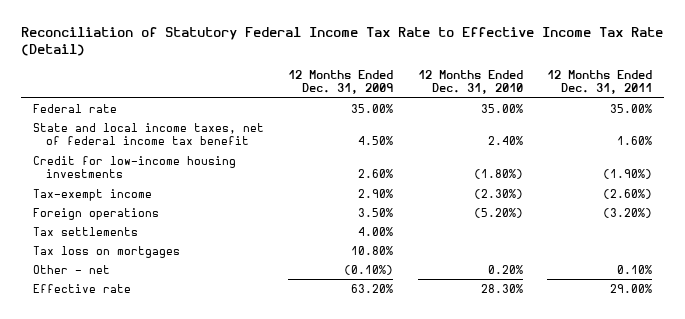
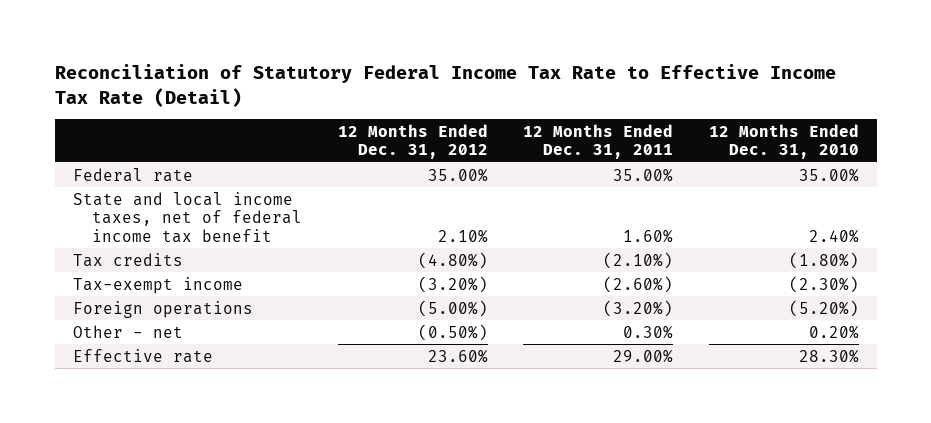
[288,69,394,95] 12 Months Ended Dec. 31, 2009 -> none
none -> [337,123,488,160] 12 Months Ended Dec. 31, 2012
[32,155,236,179] Credit for low-income housing investments -> none
none -> [72,252,183,267] Tax credits
[32,226,138,236] Tax settlements -> none
[32,245,180,258] Tax loss on mortgages -> none
[616,264,652,274] 0.10% -> [623,324,674,339] 0.30%

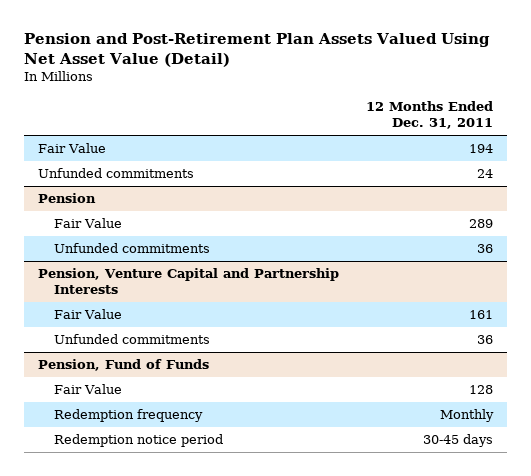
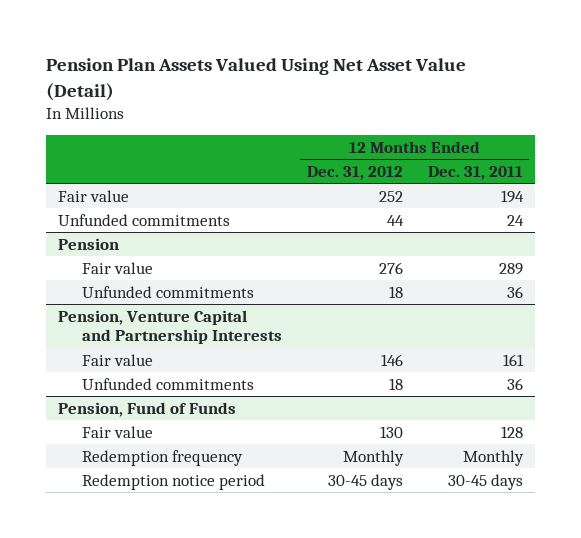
[24,33,491,68] Pension and Post-Retirement Plan Assets Valued Using Net Asset Value (Detail) -> [45,58,466,101] Pension Plan Assets Valued Using Net Asset Value (Detail)
none -> [306,165,403,180] Dec. 31, 2012
[38,143,107,154] Fair Value -> [58,189,130,202] Fair value
[54,218,123,229] Fair Value -> [81,261,153,274] Fair value
[54,309,123,320] Fair Value -> [81,353,153,366] Fair value
[54,384,123,395] Fair Value -> [81,425,153,438] Fair value

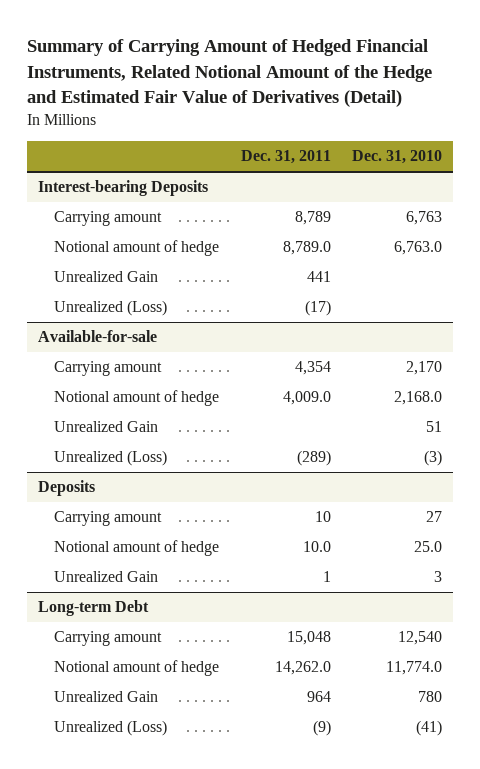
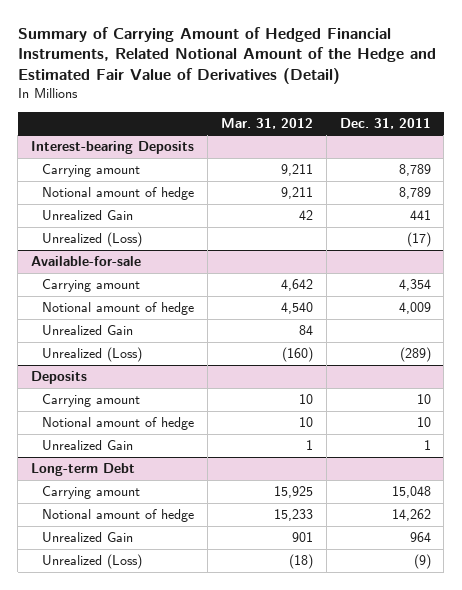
[352,150,443,165] Dec. 31, 2010 -> none
none -> [220,117,313,129] Mar. 31, 2012
[282,241,331,256] 8,789.0 -> [398,186,431,199] 8,789
[282,391,331,406] 4,009.0 -> [398,301,431,314] 4,009
[302,541,331,553] 10.0 -> [416,416,431,427] 10
[274,661,331,676] 14,262.0 -> [391,508,431,521] 14,262

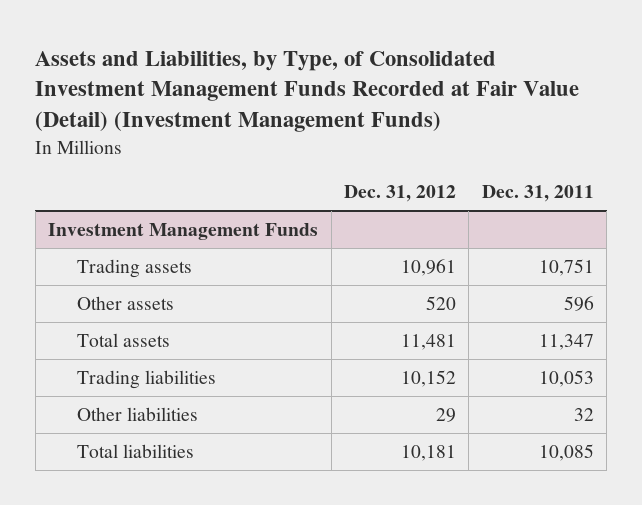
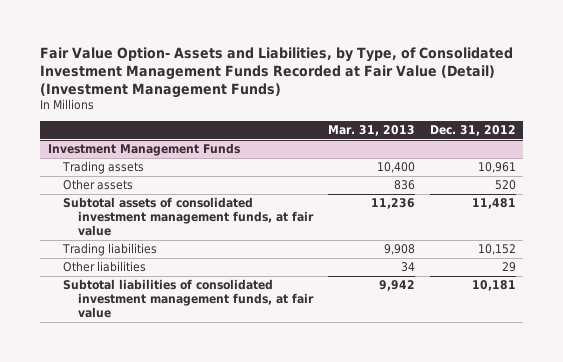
[35,50,580,133] Assets and Liabilities, by Type, of Consolidated Investment Management Funds Recorded at Fair Value (Detail) (Investment Management Funds) -> [40,47,514,98] Fair Value Option- Assets and Liabilities, by Type, of Consolidated Investment Management Funds Recorded at Fair Value (Detail) (Investment Management Funds)
[481,185,594,203] Dec. 31, 2011 -> none
none -> [327,125,415,137] Mar. 31, 2013
[77,333,171,348] Total assets -> [62,197,314,236] Subtotal assets of consolidated investment management funds, at fair value
[77,444,195,459] Total liabilities -> [62,279,314,318] Subtotal liabilities of consolidated investment management funds, at fair value

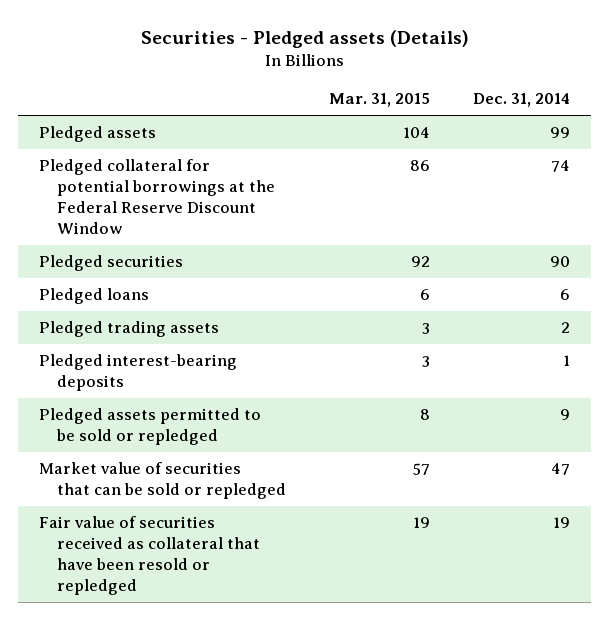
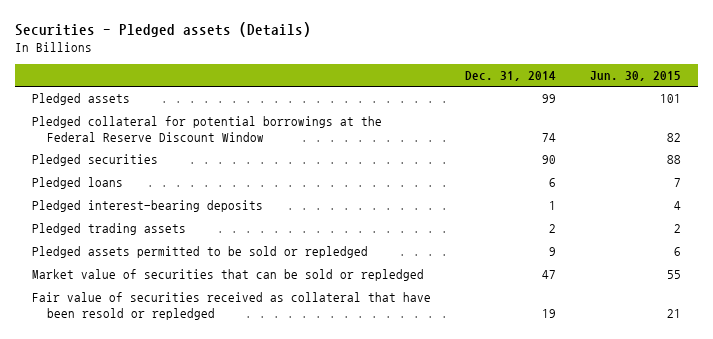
[329,93,431,108] Mar. 31, 2015 -> none
none -> [589,71,681,82] Jun. 30, 2015
[39,321,220,338] Pledged trading assets -> [31,223,186,236] Pledged trading assets

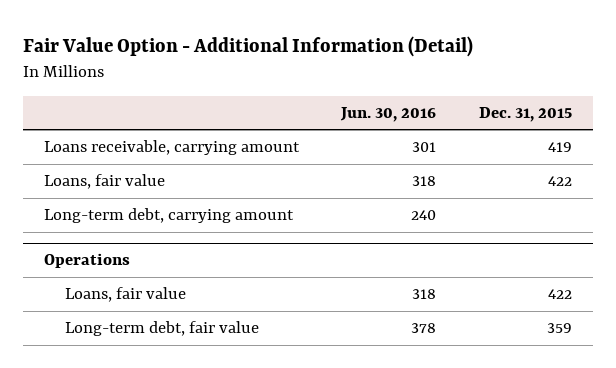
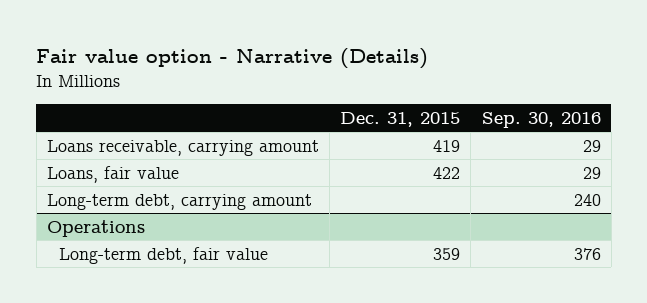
[22,35,473,57] Fair Value Option - Additional Information (Detail) -> [36,48,429,70] Fair value option - Narrative (Details)
[340,106,437,122] Jun. 30, 2016 -> none
none -> [481,111,601,128] Sep. 30, 2016
[65,287,187,303] Loans, fair value -> none

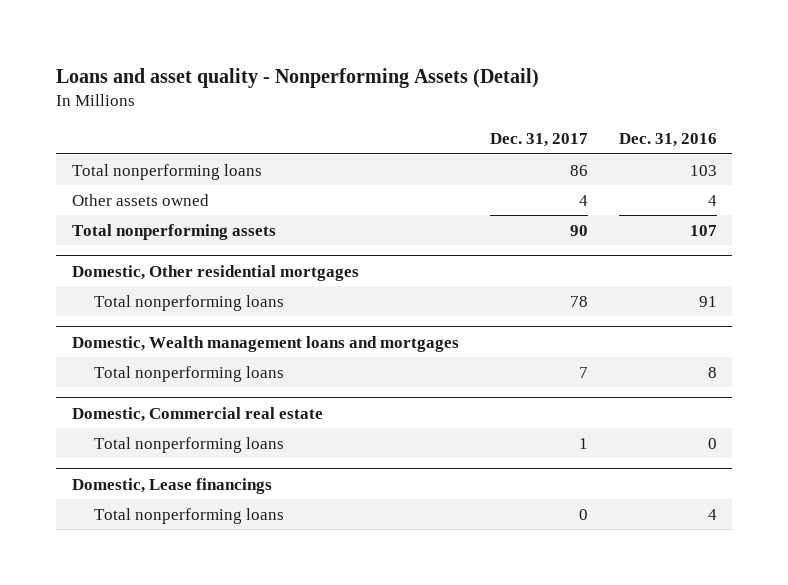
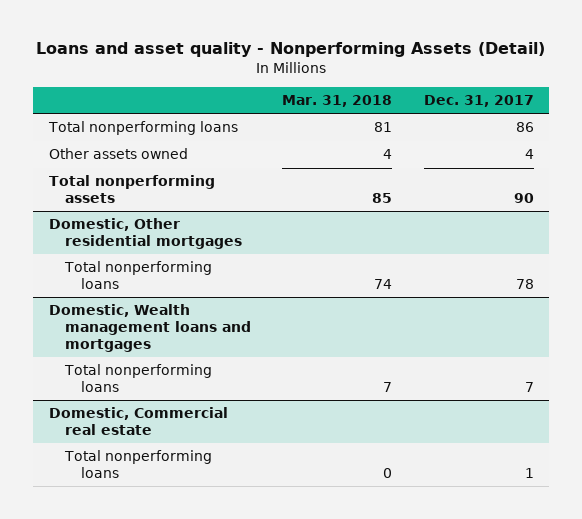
[618,132,717,147] Dec. 31, 2016 -> none
none -> [282,94,393,107] Mar. 31, 2018
[71,477,272,494] Domestic, Lease financings -> none
[94,507,285,524] Total nonperforming loans -> none

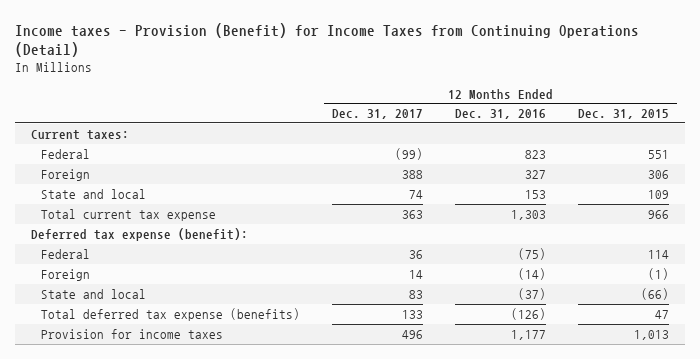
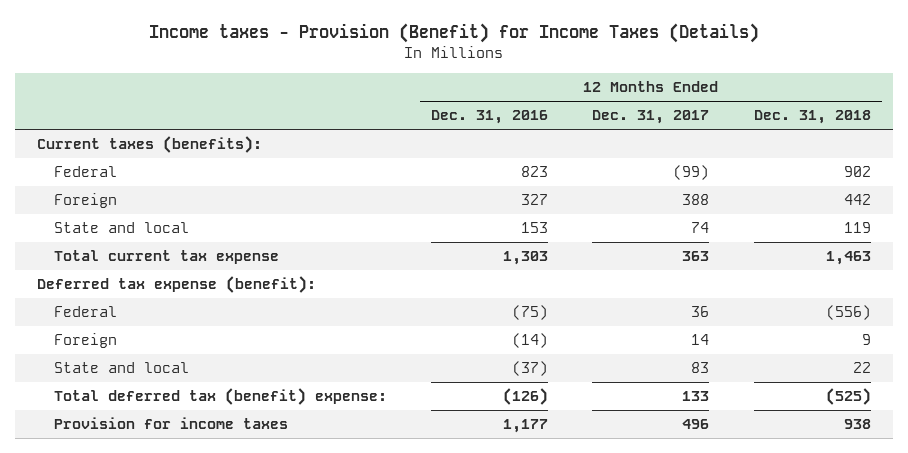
[15,22,640,58] Income taxes - Provision (Benefit) for Income Taxes from Continuing Operations (Detail) -> [148,23,759,44] Income taxes - Provision (Benefit) for Income Taxes (Details)
[577,109,669,120] Dec. 31, 2015 -> none
none -> [753,110,871,125] Dec. 31, 2018
[31,129,130,140] Current taxes: -> [37,136,263,154] Current taxes (benefits):
[41,307,301,321] Total deferred tax expense (benefits) -> [53,388,387,406] Total deferred tax (benefit) expense:

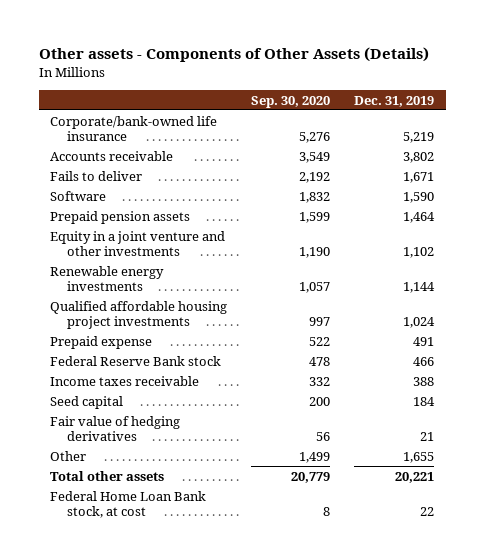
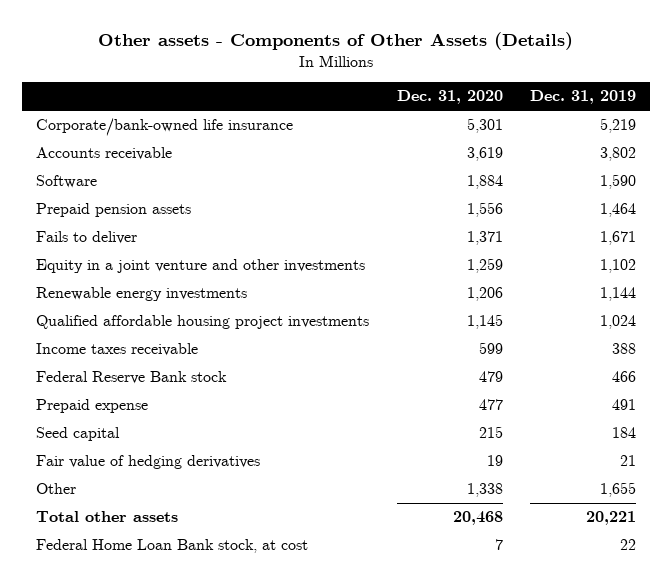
[251,95,331,108] Sep. 30, 2020 -> none
none -> [396,90,503,105] Dec. 31, 2020
[50,170,143,181] Fails to deliver -> [35,231,137,245] Fails to deliver
[50,355,222,366] Federal Reserve Bank stock -> [35,371,227,385] Federal Reserve Bank stock
[50,335,153,349] Prepaid expense -> [35,399,148,414] Prepaid expense

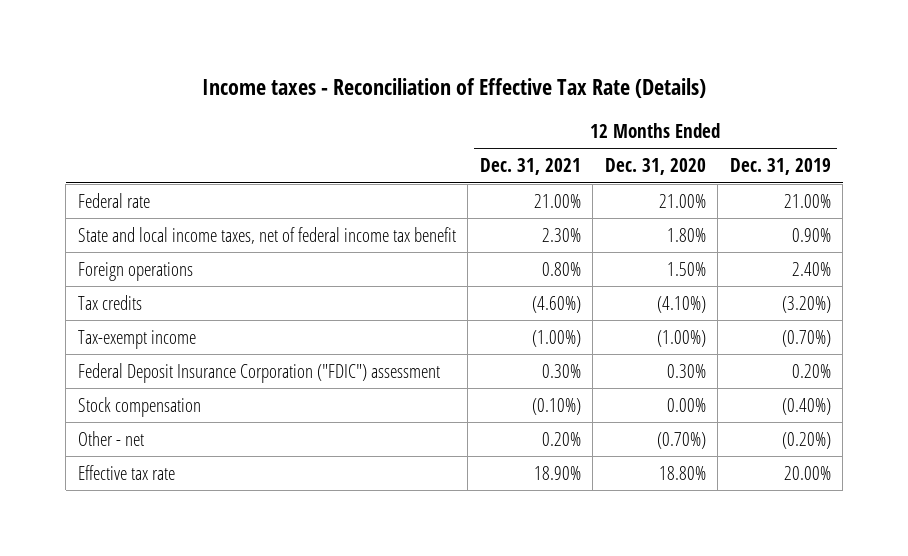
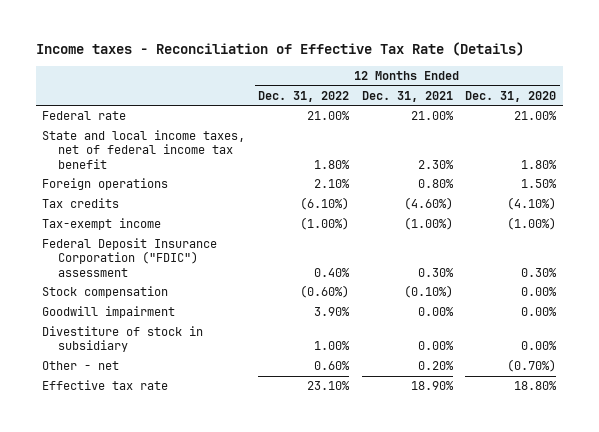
[729,158,831,176] Dec. 31, 2019 -> none
none -> [257,90,349,102] Dec. 31, 2022
none -> [42,306,176,319] Goodwill impairment
none -> [42,326,204,353] Divestiture of stock in subsidiary

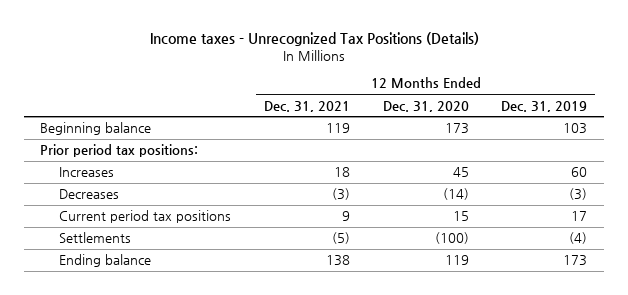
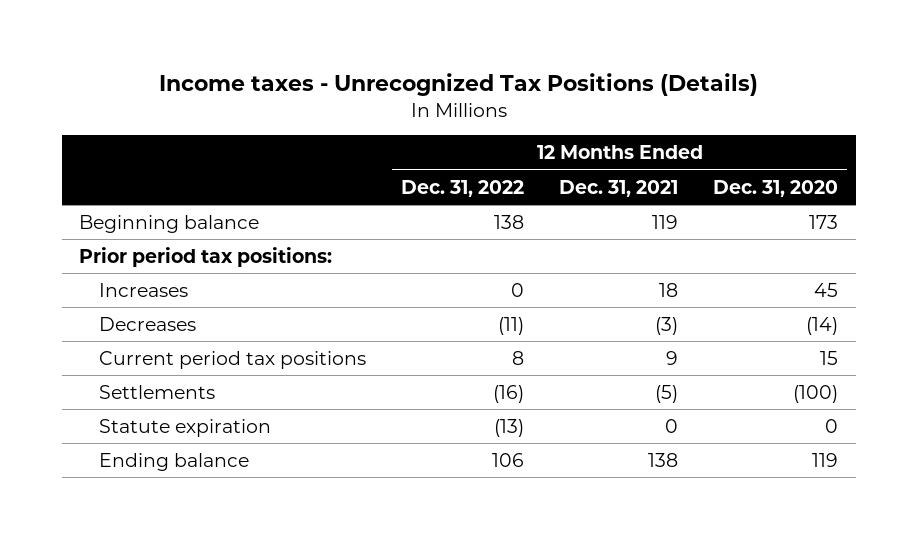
[501,100,588,112] Dec. 31, 2019 -> none
none -> [400,179,524,197] Dec. 31, 2022
none -> [98,418,271,437] Statute expiration

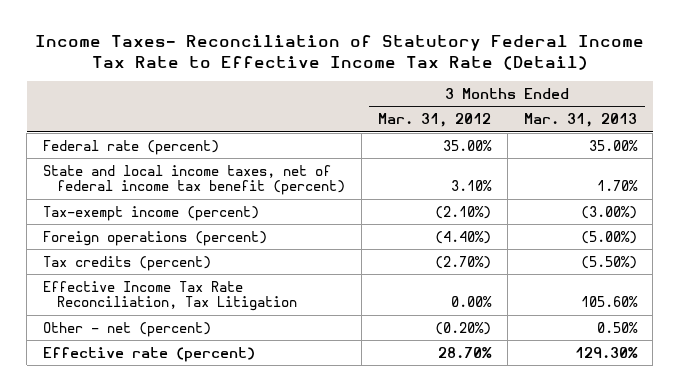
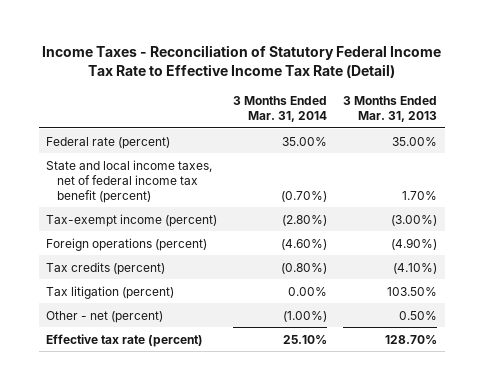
[34,35,644,70] Income Taxes- Reconciliation of Statutory Federal Income Tax Rate to Effective Income Tax Rate (Detail) -> [41,45,441,79] Income Taxes - Reconciliation of Statutory Federal Income Tax Rate to Effective Income Tax Rate (Detail)
[377,112,491,127] Mar. 31, 2012 -> none
none -> [233,96,328,122] 3 Months Ended Mar. 31, 2014
[43,280,297,312] Effective Income Tax Rate Reconciliation, Tax Litigation -> none
[580,230,637,244] (5.00%) -> [390,237,437,250] (4.90%)
[580,255,637,269] (5.50%) -> [392,262,437,274] (4.10%)
none -> [46,285,175,299] Tax litigation (percent)
[43,346,256,362] Effective rate (percent) -> [46,333,204,347] Effective tax rate (percent)
[574,346,638,358] 129.30% -> [384,334,437,345] 128.70%

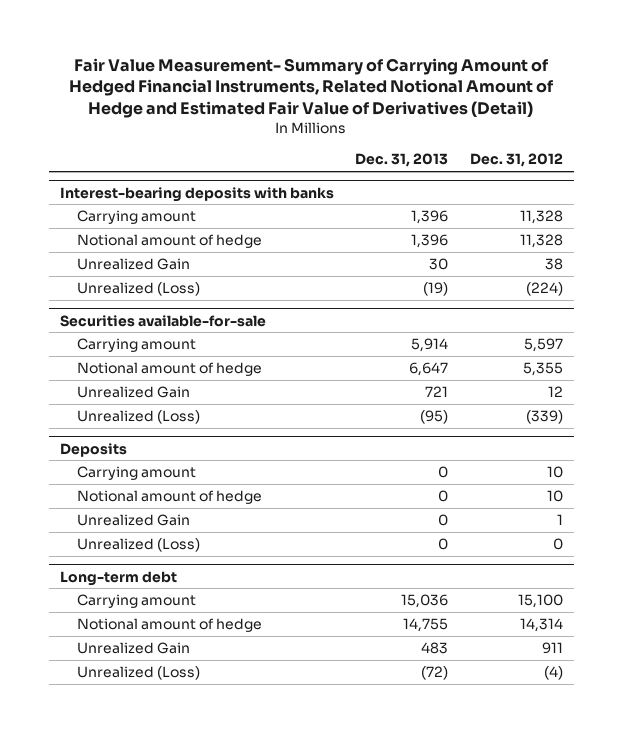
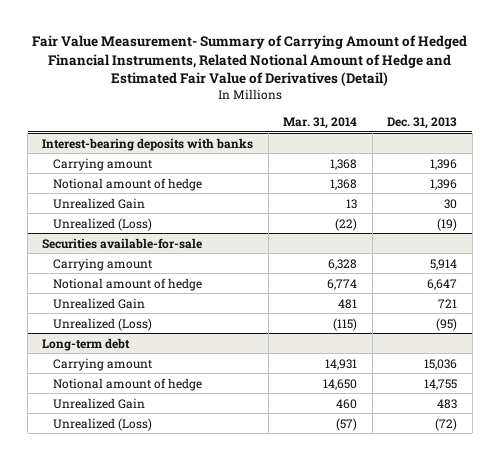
[469,153,563,168] Dec. 31, 2012 -> none
none -> [283,116,358,129] Mar. 31, 2014
[59,442,127,457] Deposits -> none
[76,466,196,481] Carrying amount -> none
[76,490,262,505] Notional amount of hedge -> none
[76,514,190,527] Unrealized Gain -> none
[76,538,200,553] Unrealized (Loss) -> none

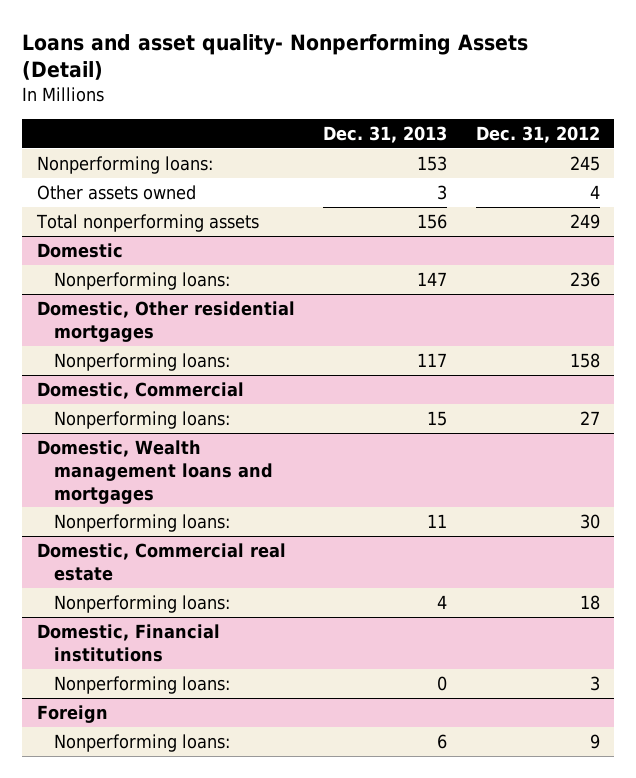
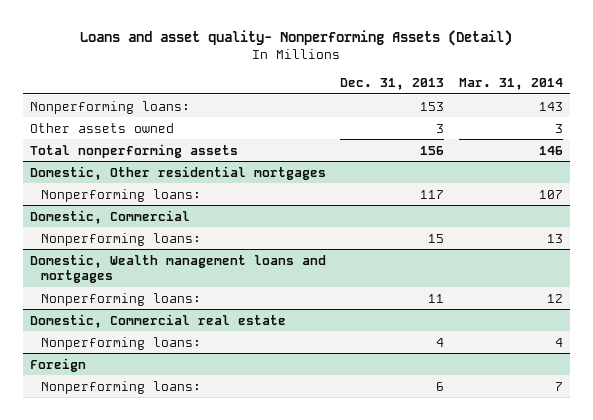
[475,125,600,143] Dec. 31, 2012 -> none
none -> [458,77,563,90] Mar. 31, 2014
[36,242,123,258] Domestic -> none
[54,271,231,290] Nonperforming loans: -> none
[36,623,220,662] Domestic, Financial institutions -> none
[54,675,231,694] Nonperforming loans: -> none

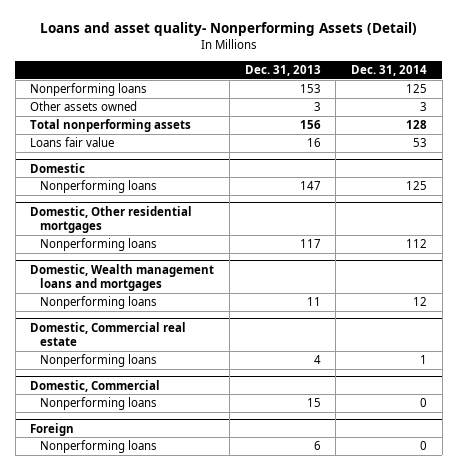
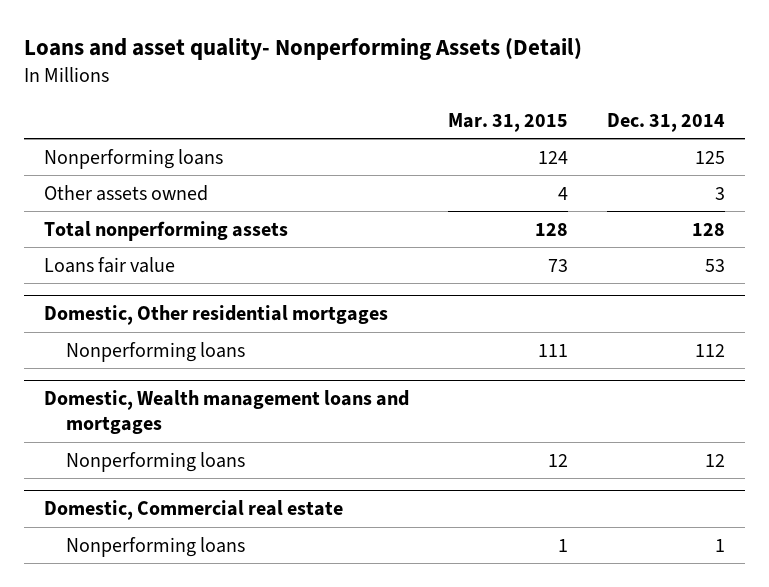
[244,65,321,77] Dec. 31, 2013 -> none
none -> [447,112,568,132] Mar. 31, 2015
[30,162,86,173] Domestic -> none
[40,180,158,194] Nonperforming loans -> none
[30,379,161,392] Domestic, Commercial -> none
[40,397,158,411] Nonperforming loans -> none
[30,422,75,436] Foreign -> none
[40,440,158,454] Nonperforming loans -> none

